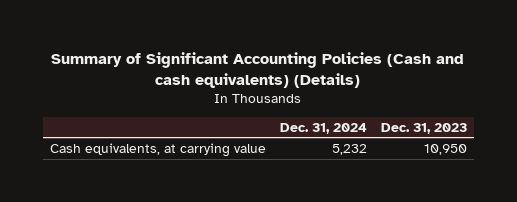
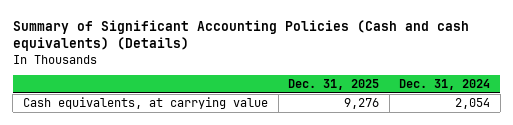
[380,122,467,134] Dec. 31, 2023 -> none
none -> [288,79,380,91] Dec. 31, 2025
[331,143,367,155] 5,232 -> [455,97,491,109] 2,054

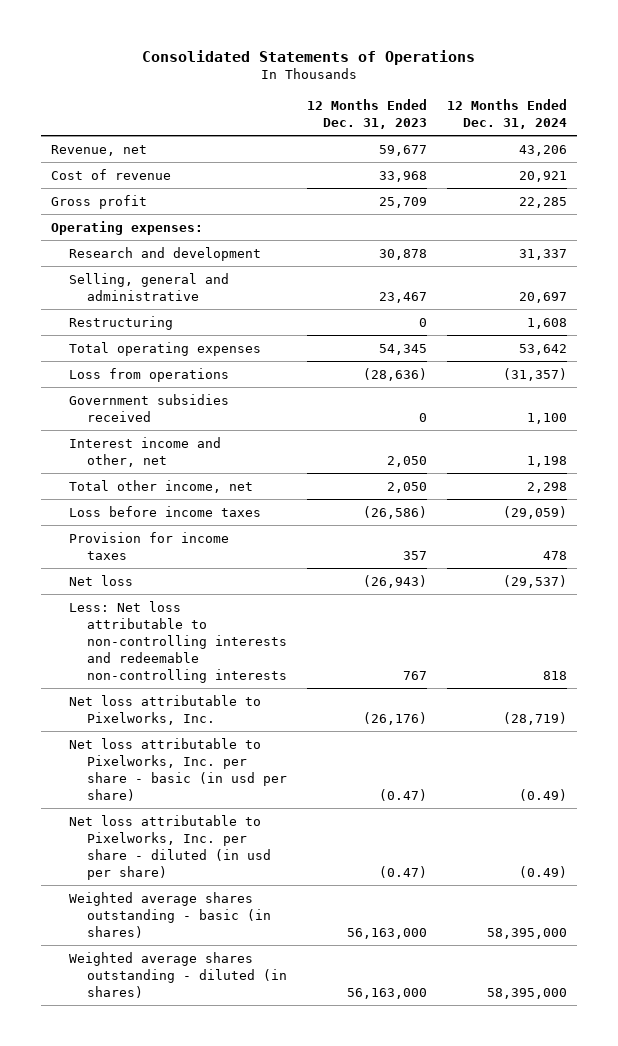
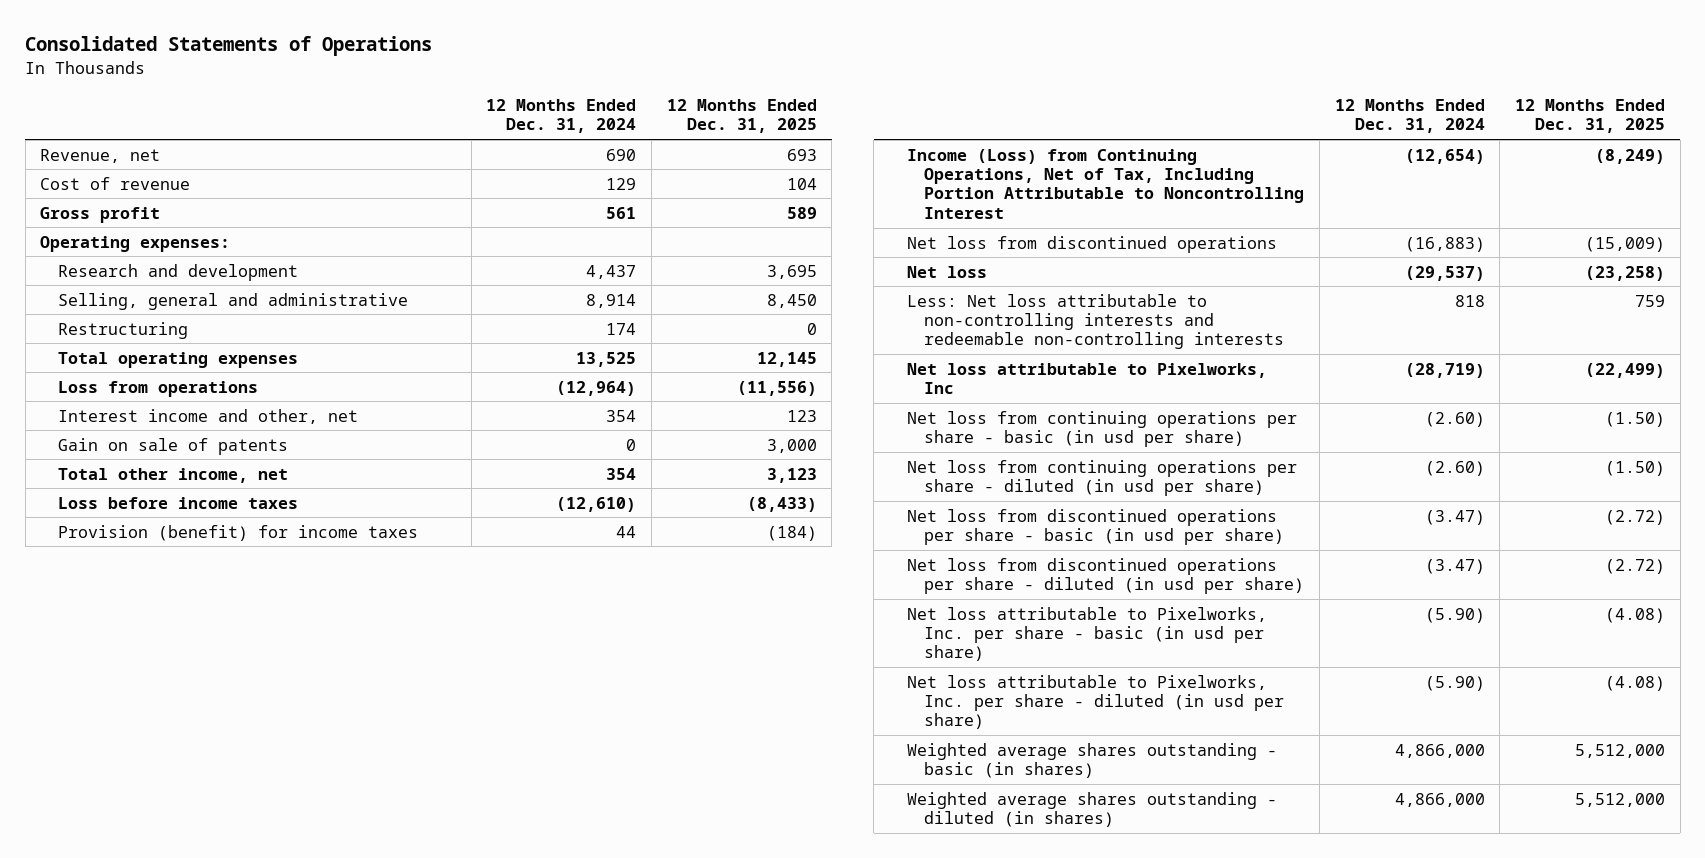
[307,99,428,130] 12 Months Ended Dec. 31, 2023 -> none
none -> [666,98,817,134] 12 Months Ended Dec. 31, 2025
[519,144,568,156] 43,206 -> [606,148,637,161] 690
[519,170,568,182] 20,921 -> [606,177,637,190] 129
[519,196,568,208] 22,285 -> [606,206,637,219] 561
[69,393,230,422] Government subsidies received -> none
[519,248,568,260] 31,337 -> [586,264,637,279] 4,437
[519,291,568,303] 20,697 -> [586,293,637,308] 8,914
[527,317,568,329] 1,608 -> [606,322,637,335] 174
[519,343,568,355] 53,642 -> [576,351,637,367] 13,525
[503,367,568,381] (31,357) -> [556,380,637,396] (12,964)
[527,455,568,467] 1,198 -> [606,409,637,422] 354
none -> [58,437,289,455] Gain on sale of patents
[527,481,568,493] 2,298 -> [606,467,637,480] 354
[503,505,568,519] (29,059) -> [556,496,637,512] (12,610)
[69,531,230,560] Provision for income taxes -> [58,524,419,541] Provision (benefit) for income taxes
[543,550,568,560] 478 -> [616,525,637,538] 44
none -> [906,148,1305,219] Income (Loss) from Continuing Operations, Net of Tax, Including Portion Attributable to Noncontrolling Interest
none -> [906,235,1277,253] Net loss from discontinued operations
[69,694,262,725] Net loss attributable to Pixelworks, Inc. -> [906,362,1267,395] Net loss attributable to Pixelworks, Inc
none -> [906,410,1297,448] Net loss from continuing operations per share - basic (in usd per share)
none -> [906,459,1297,497] Net loss from continuing operations per share - diluted (in usd per share)
none -> [906,508,1285,546] Net loss from discontinued operations per share - basic (in usd per share)
none -> [906,557,1305,595] Net loss from discontinued operations per share - diluted (in usd per share)
[519,789,568,802] (0.49) -> [1424,607,1485,623] (5.90)
[519,866,568,879] (0.49) -> [1424,675,1485,691] (5.90)
[487,927,568,939] 58,395,000 -> [1394,743,1485,758] 4,866,000
[487,987,568,999] 58,395,000 -> [1394,792,1485,807] 4,866,000

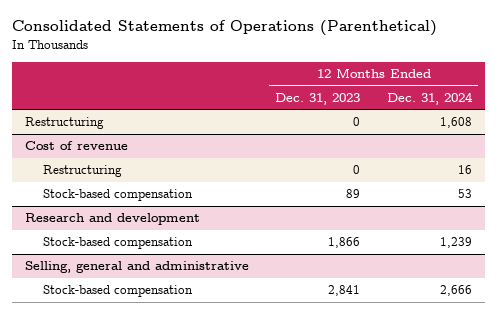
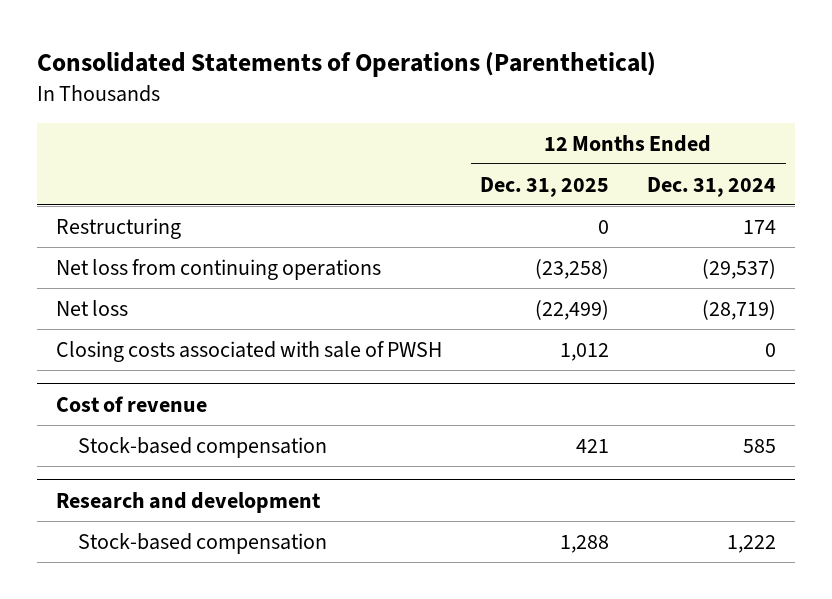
[275,92,361,105] Dec. 31, 2023 -> none
none -> [480,176,610,197] Dec. 31, 2025
[439,117,472,129] 1,608 -> [743,219,777,234] 174
none -> [56,258,382,280] Net loss from continuing operations
none -> [56,299,129,316] Net loss
none -> [56,340,443,362] Closing costs associated with sale of PWSH
[42,165,122,178] Restructuring -> none
[457,189,472,199] 53 -> [743,438,777,453] 585
[24,261,249,274] Selling, general and administrative -> none
[42,285,193,298] Stock-based compensation -> none
[439,237,472,249] 1,239 -> [727,534,777,553] 1,222

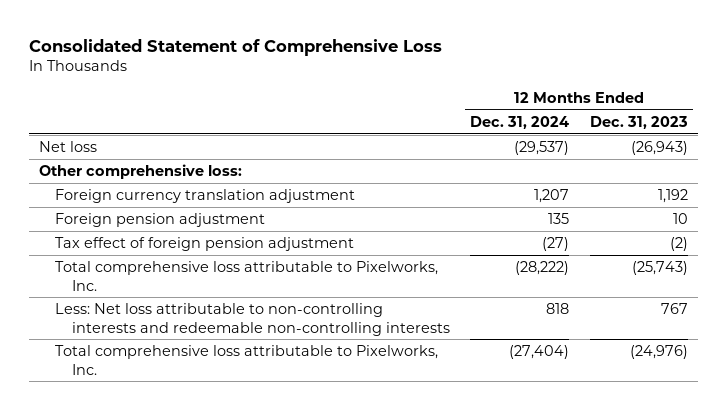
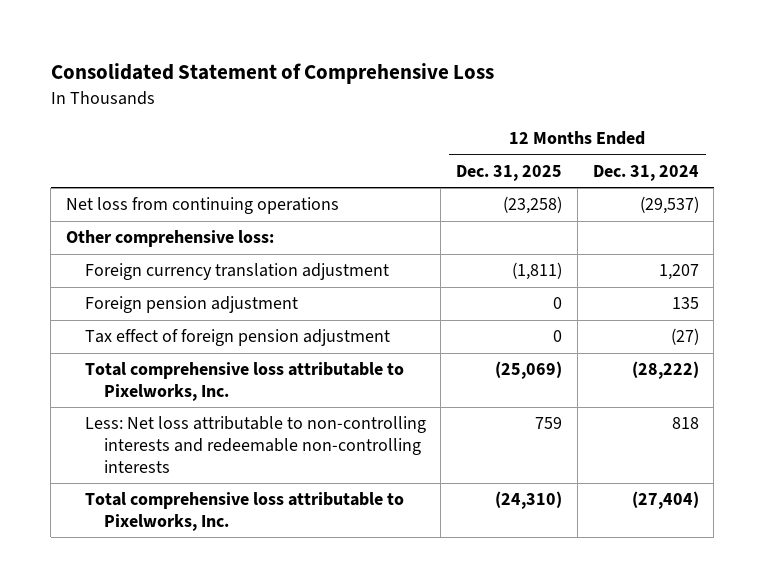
[589,115,688,129] Dec. 31, 2023 -> none
none -> [456,164,563,181] Dec. 31, 2025
[39,141,98,153] Net loss -> [65,197,339,215] Net loss from continuing operations

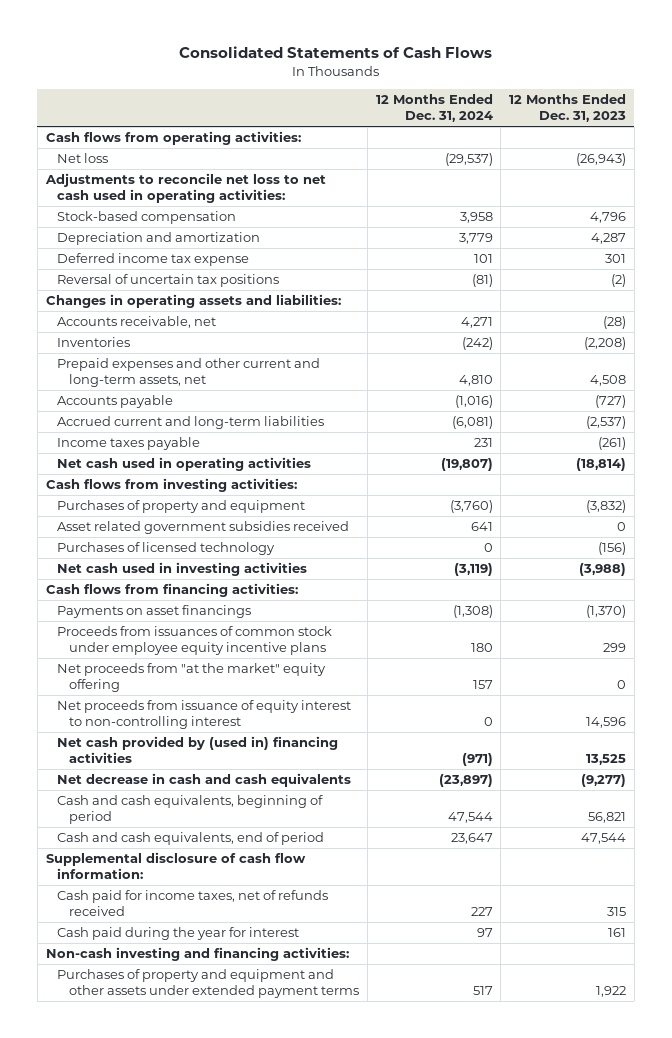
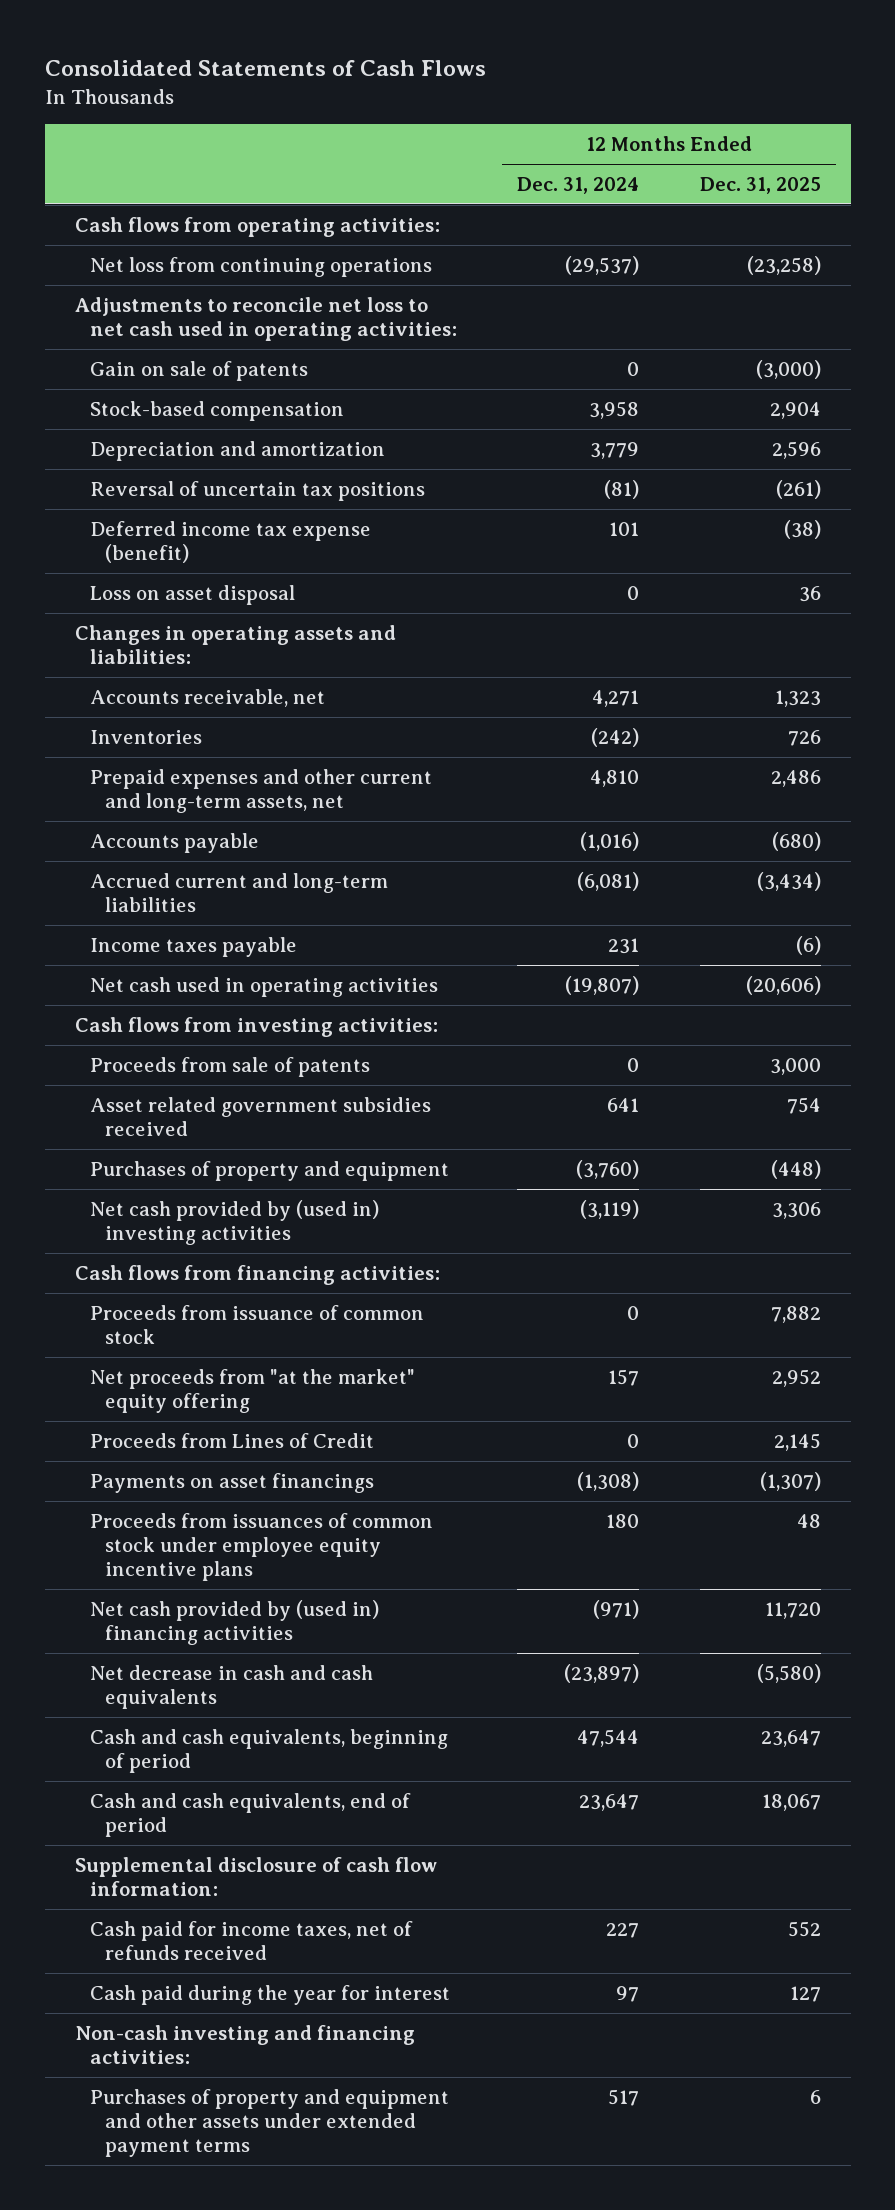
[509,94,627,123] 12 Months Ended Dec. 31, 2023 -> none
none -> [699,177,821,195] Dec. 31, 2025
[57,153,109,164] Net loss -> [89,256,432,277] Net loss from continuing operations
none -> [89,360,308,381] Gain on sale of patents
[57,253,250,267] Deferred income tax expense -> none
none -> [89,520,371,563] Deferred income tax expense (benefit)
none -> [89,584,295,605] Loss on asset disposal
none -> [89,1056,370,1077] Proceeds from sale of patents
[57,542,276,556] Purchases of licensed technology -> none
[57,500,306,514] Purchases of property and equipment -> [89,1160,449,1181] Purchases of property and equipment
[57,562,308,577] Net cash used in investing activities -> [89,1199,379,1245] Net cash provided by (used in) investing activities
none -> [89,1304,424,1344] Proceeds from issuance of common stock
[57,663,327,693] Net proceeds from "at the market" equity offering -> [89,1368,415,1413] Net proceeds from "at the market" equity offering
none -> [89,1432,374,1448] Proceeds from Lines of Credit
[57,700,352,730] Net proceeds from issuance of equity interest to non-controlling interest -> none

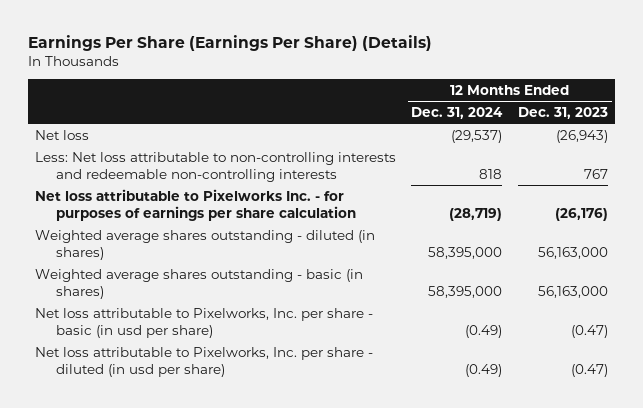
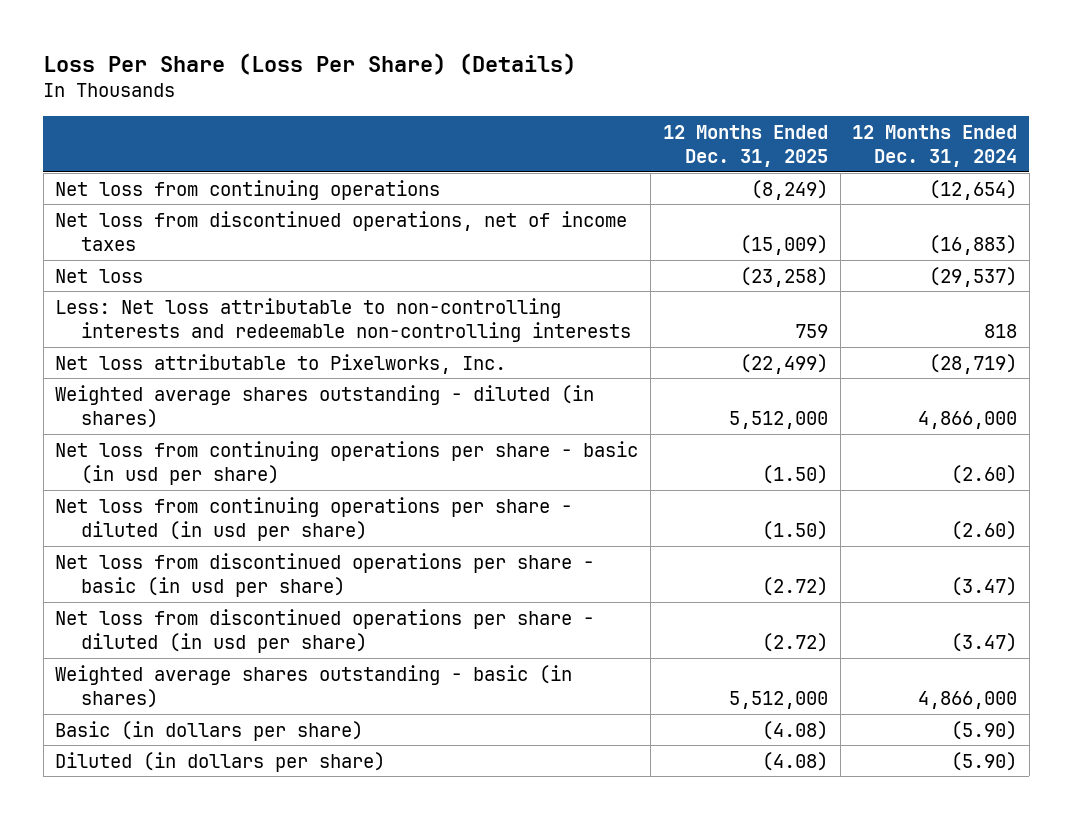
[27,35,432,52] Earnings Per Share (Earnings Per Share) (Details) -> [43,53,577,76] Loss Per Share (Loss Per Share) (Details)
[517,106,608,119] Dec. 31, 2023 -> none
none -> [662,124,828,167] 12 Months Ended Dec. 31, 2025
none -> [55,179,441,200] Net loss from continuing operations
none -> [55,210,628,251] Net loss from discontinued operations, net of income taxes
[35,188,356,221] Net loss attributable to Pixelworks Inc. - for purposes of earnings per share calculation -> [55,353,507,374] Net loss attributable to Pixelworks, Inc.
[428,246,503,259] 58,395,000 -> [918,410,1018,429] 4,866,000
none -> [55,440,639,485] Net loss from continuing operations per share - basic (in usd per share)
none -> [55,496,573,541] Net loss from continuing operations per share - diluted (in usd per share)
none -> [55,552,595,597] Net loss from discontinued operations per share - basic (in usd per share)
none -> [55,608,595,653] Net loss from discontinued operations per share - diluted (in usd per share)
[428,285,503,298] 58,395,000 -> [918,690,1018,709] 4,866,000
[35,307,374,338] Net loss attributable to Pixelworks, Inc. per share - basic (in usd per share) -> [55,720,364,741] Basic (in dollars per share)
[465,324,503,338] (0.49) -> [951,720,1018,740] (5.90)
[35,346,374,377] Net loss attributable to Pixelworks, Inc. per share - diluted (in usd per share) -> [55,751,386,772] Diluted (in dollars per share)
[465,363,503,377] (0.49) -> [951,751,1018,771] (5.90)

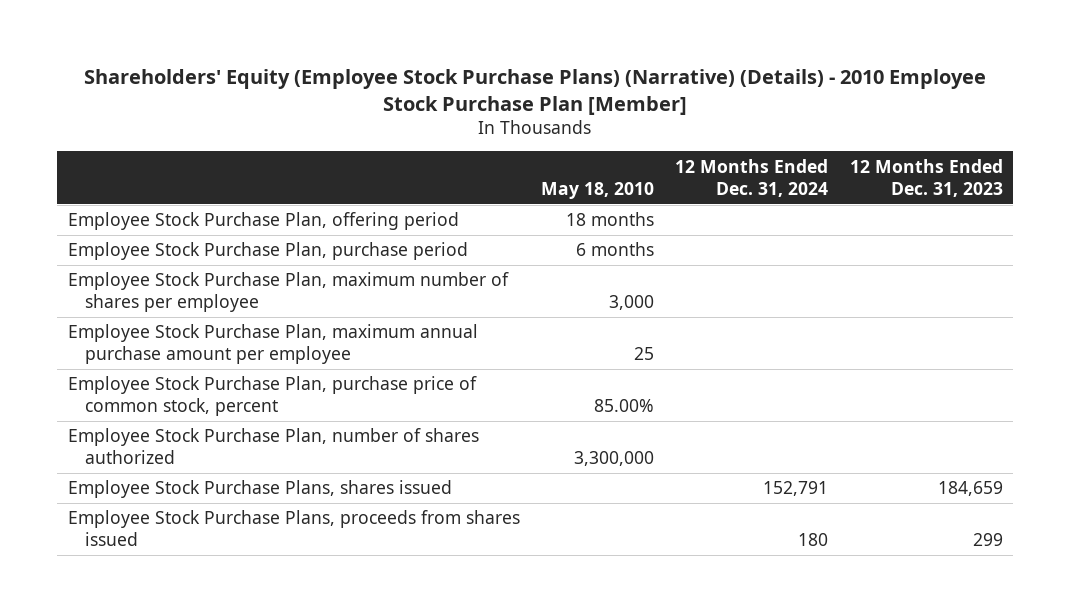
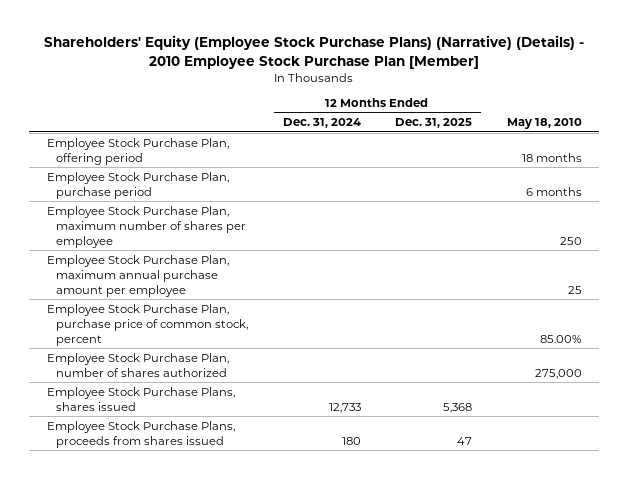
[849,158,1003,197] 12 Months Ended Dec. 31, 2023 -> none
none -> [395,118,473,129] Dec. 31, 2025
[609,295,655,311] 3,000 -> [559,236,582,245] 250
[574,451,655,467] 3,300,000 -> [534,368,582,379] 275,000
[763,481,829,497] 152,791 -> [328,402,361,413] 12,733

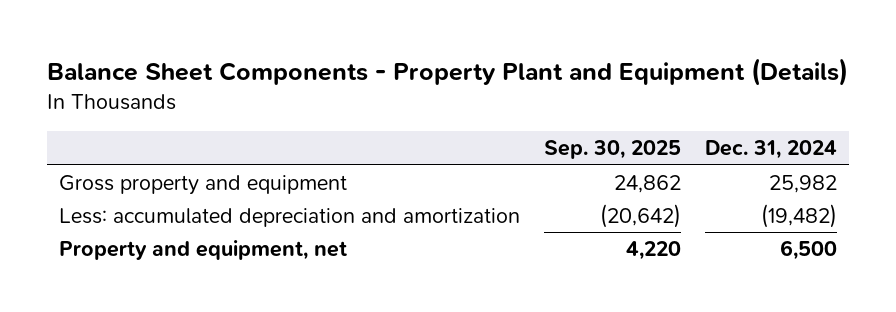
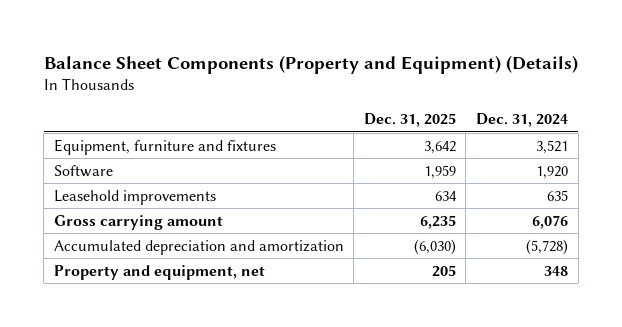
[46,58,848,87] Balance Sheet Components - Property Plant and Equipment (Details) -> [43,54,578,74] Balance Sheet Components (Property and Equipment) (Details)
[543,140,681,160] Sep. 30, 2025 -> none
none -> [363,113,456,128] Dec. 31, 2025
[58,175,347,196] Gross property and equipment -> none
none -> [53,138,276,155] Equipment, furniture and fixtures
none -> [53,164,113,177] Software
none -> [53,189,216,205] Leasehold improvements
none -> [53,214,223,230] Gross carrying amount
[58,208,520,228] Less: accumulated depreciation and amortization -> [53,239,344,255] Accumulated depreciation and amortization
[760,204,837,229] (19,482) -> [525,238,568,255] (5,728)
[779,240,837,261] 6,500 -> [543,265,568,276] 348

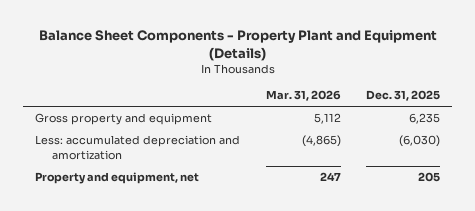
[43,54,578,74] Balance Sheet Components (Property and Equipment) (Details) -> [38,30,437,61] Balance Sheet Components - Property Plant and Equipment (Details)
[475,113,568,128] Dec. 31, 2024 -> none
none -> [265,90,341,102] Mar. 31, 2026
[53,138,276,155] Equipment, furniture and fixtures -> none
[53,164,113,177] Software -> none
[53,189,216,205] Leasehold improvements -> none
[53,214,223,230] Gross carrying amount -> [35,113,213,126] Gross property and equipment
[53,239,344,255] Accumulated depreciation and amortization -> [35,135,241,160] Less: accumulated depreciation and amortization

